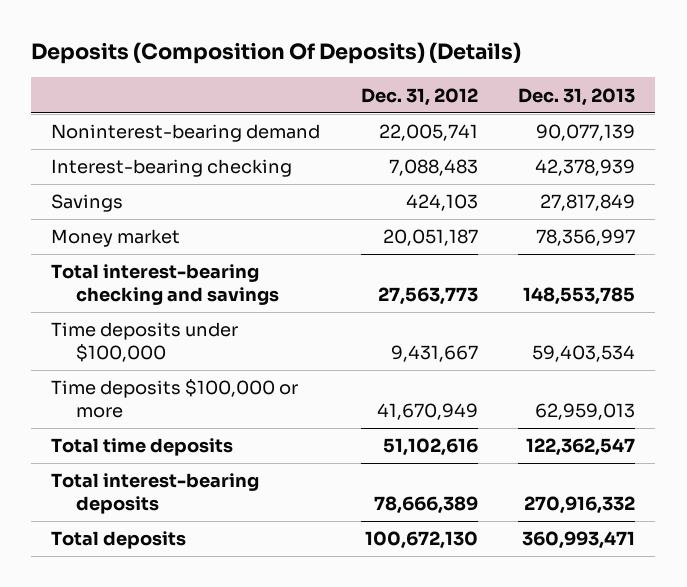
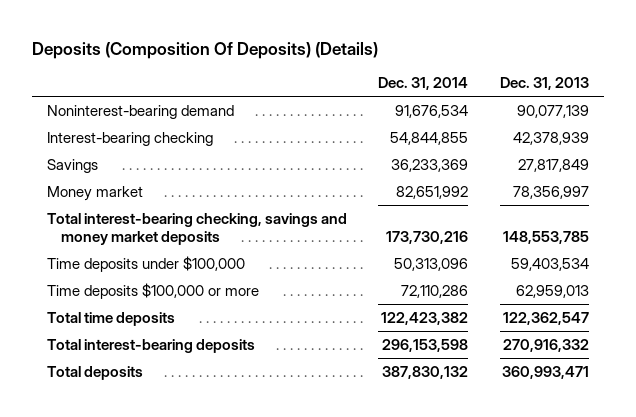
[360,87,478,106] Dec. 31, 2012 -> none
none -> [378,77,469,91] Dec. 31, 2014
[51,264,279,306] Total interest-bearing checking and savings -> [47,212,348,246] Total interest-bearing checking, savings and money market deposits

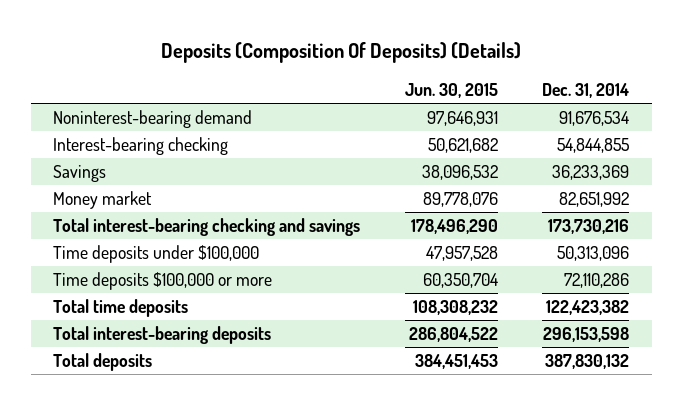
[499,77,589,91] Dec. 31, 2013 -> none
none -> [404,82,498,98] Jun. 30, 2015
[47,212,348,246] Total interest-bearing checking, savings and money market deposits -> [53,218,361,237] Total interest-bearing checking and savings

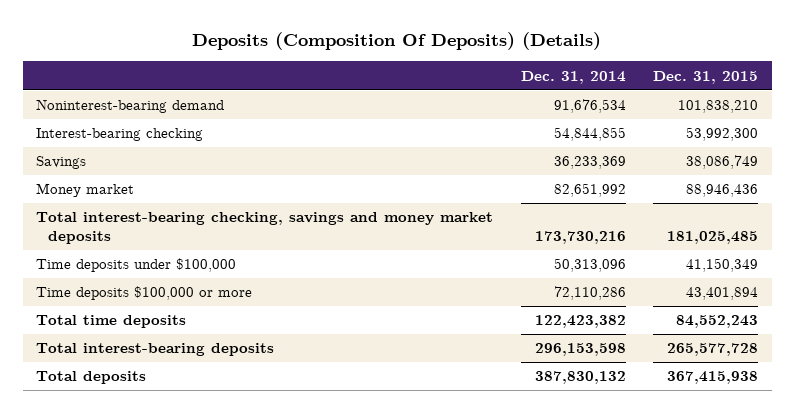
[404,82,498,98] Jun. 30, 2015 -> none
none -> [653,70,759,84] Dec. 31, 2015
[53,218,361,237] Total interest-bearing checking and savings -> [36,212,494,245] Total interest-bearing checking, savings and money market deposits

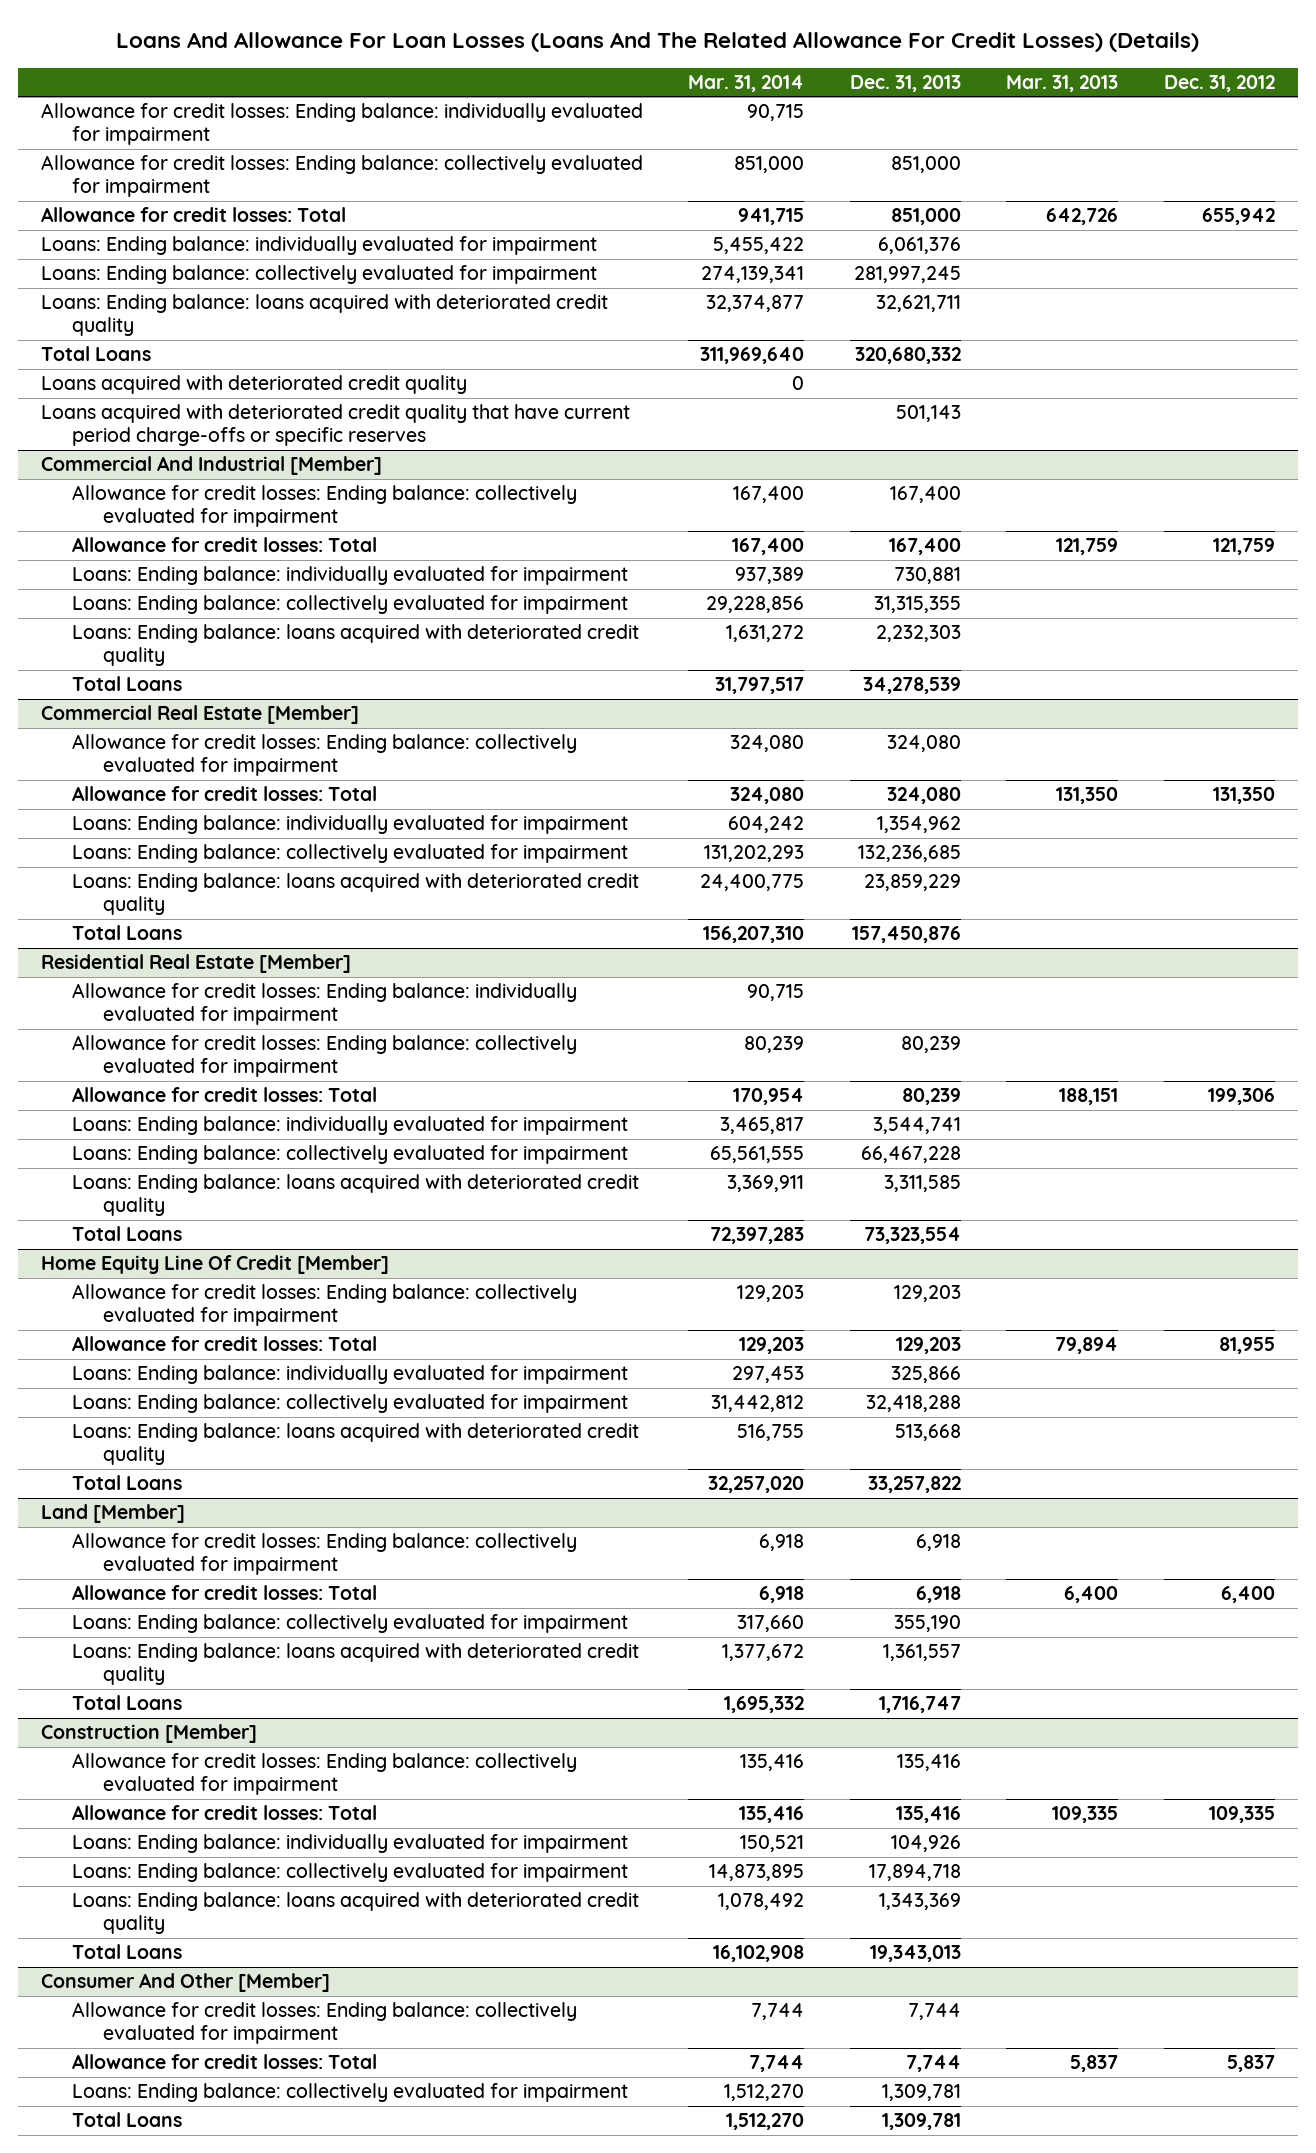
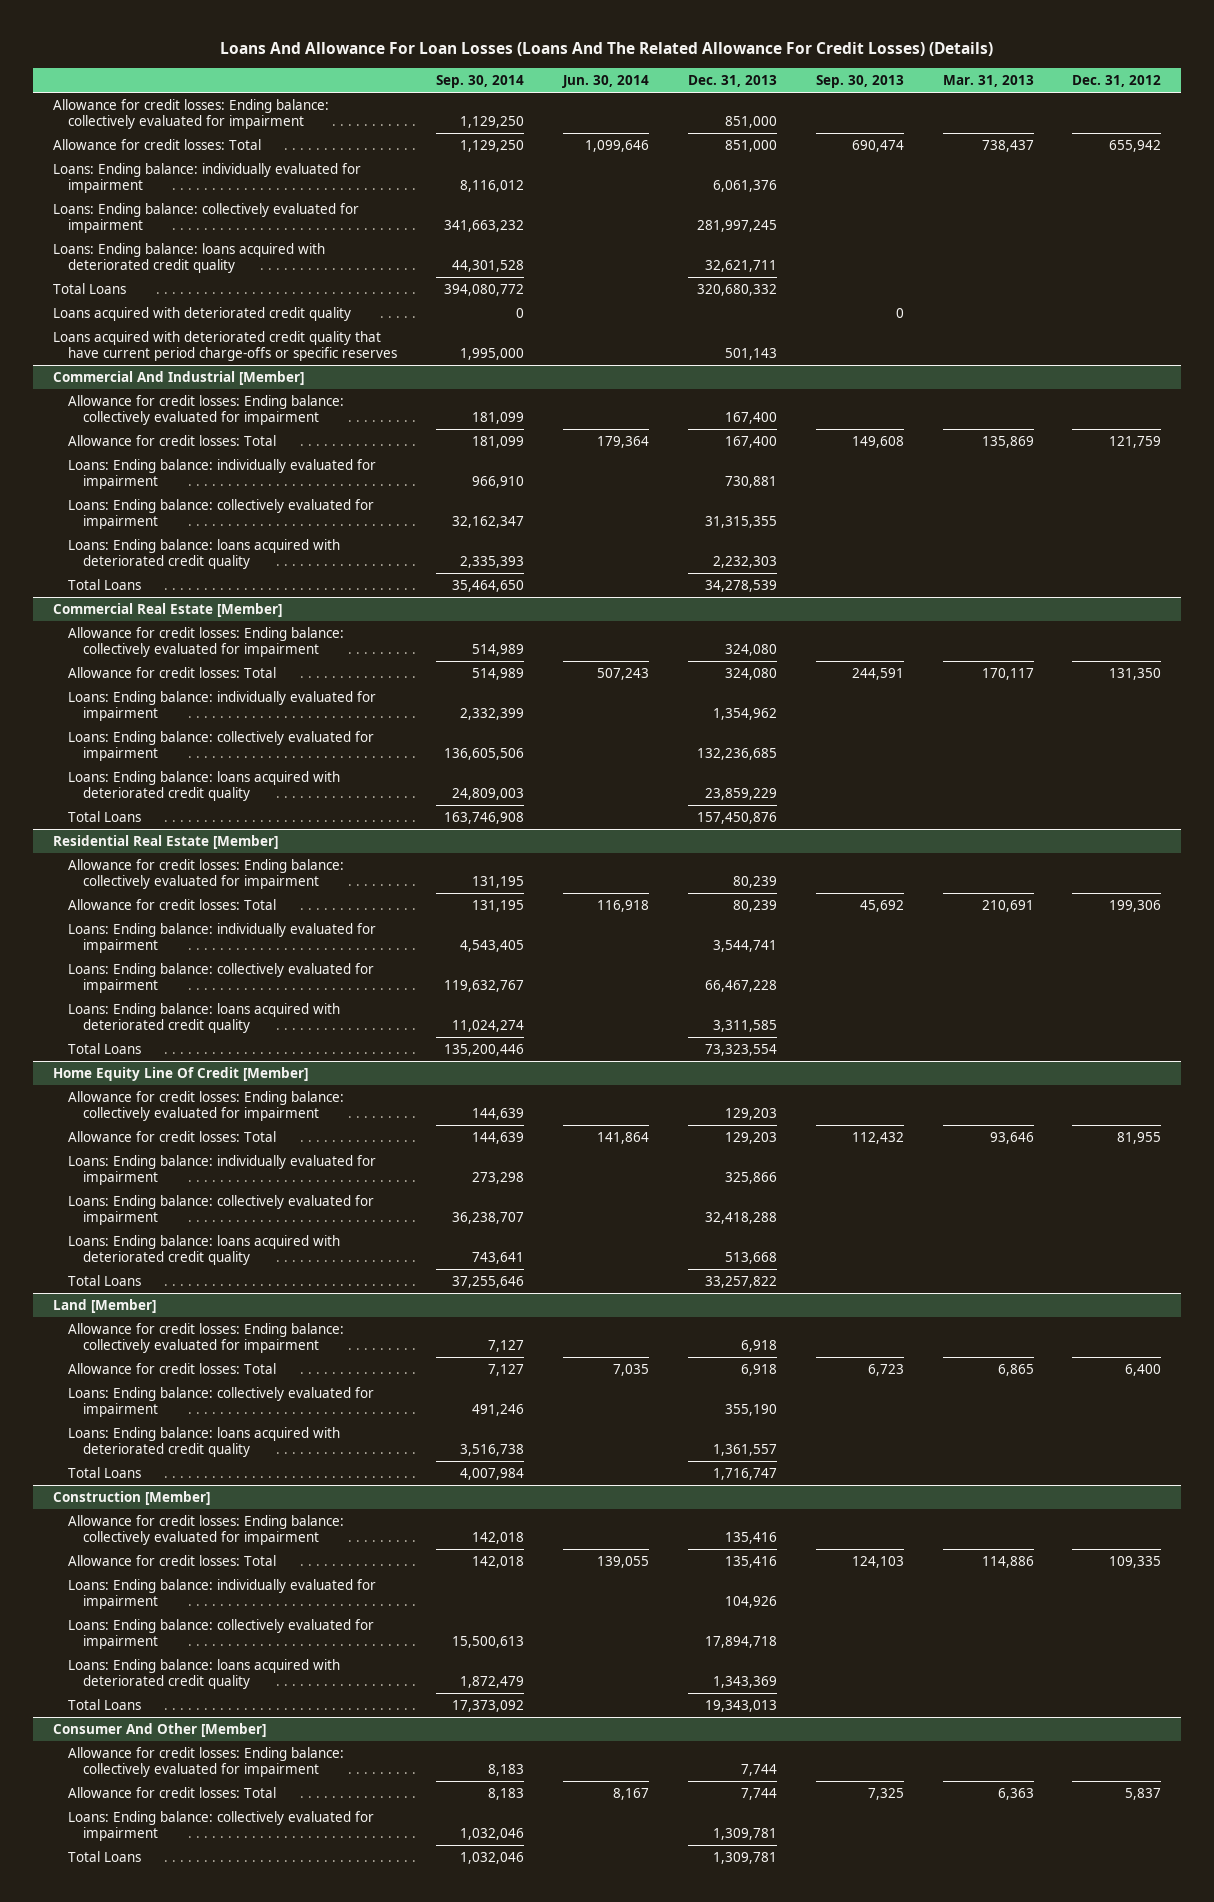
[688,74,805,92] Mar. 31, 2014 -> none
none -> [435,74,524,88] Sep. 30, 2014
none -> [561,74,649,88] Jun. 30, 2014
none -> [815,74,904,88] Sep. 30, 2013
[40,103,643,146] Allowance for credit losses: Ending balance: individually evaluated for impairment -> none
[1046,208,1119,226] 642,726 -> [981,139,1034,152] 738,437
[1056,538,1119,556] 121,759 -> [981,435,1034,448] 135,869
[1056,787,1119,805] 131,350 -> [981,667,1034,680] 170,117
[71,983,577,1026] Allowance for credit losses: Ending balance: individually evaluated for impairment -> none
[1059,1088,1119,1106] 188,151 -> [981,899,1034,912] 210,691
[1055,1337,1119,1355] 79,894 -> [989,1131,1034,1144] 93,646
[1064,1586,1119,1604] 6,400 -> [997,1363,1034,1376] 6,865
[1052,1806,1119,1824] 109,335 -> [981,1555,1034,1568] 114,886
[1070,2055,1119,2073] 5,837 -> [997,1787,1034,1800] 6,363

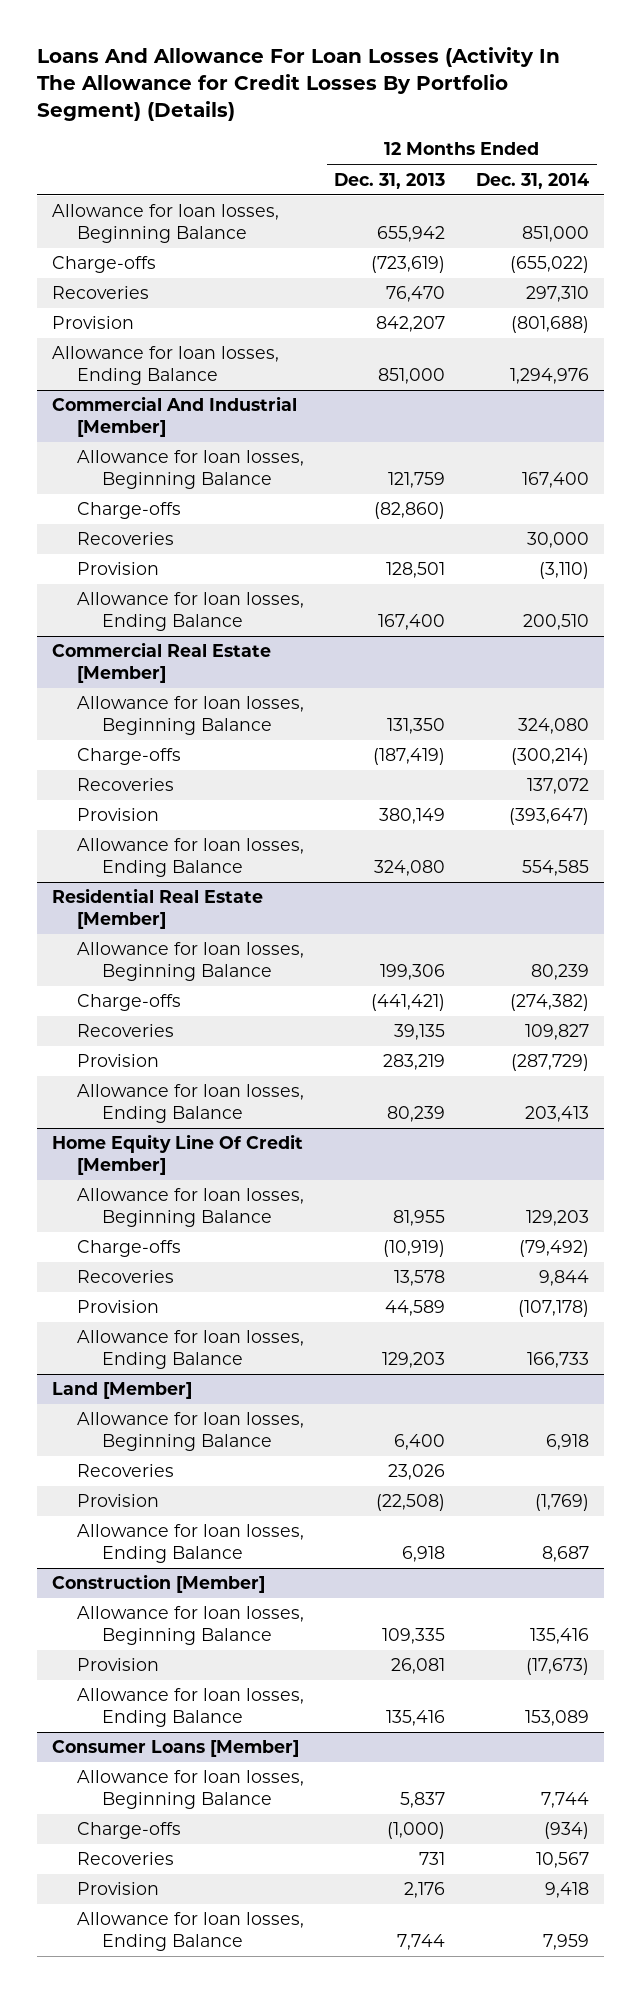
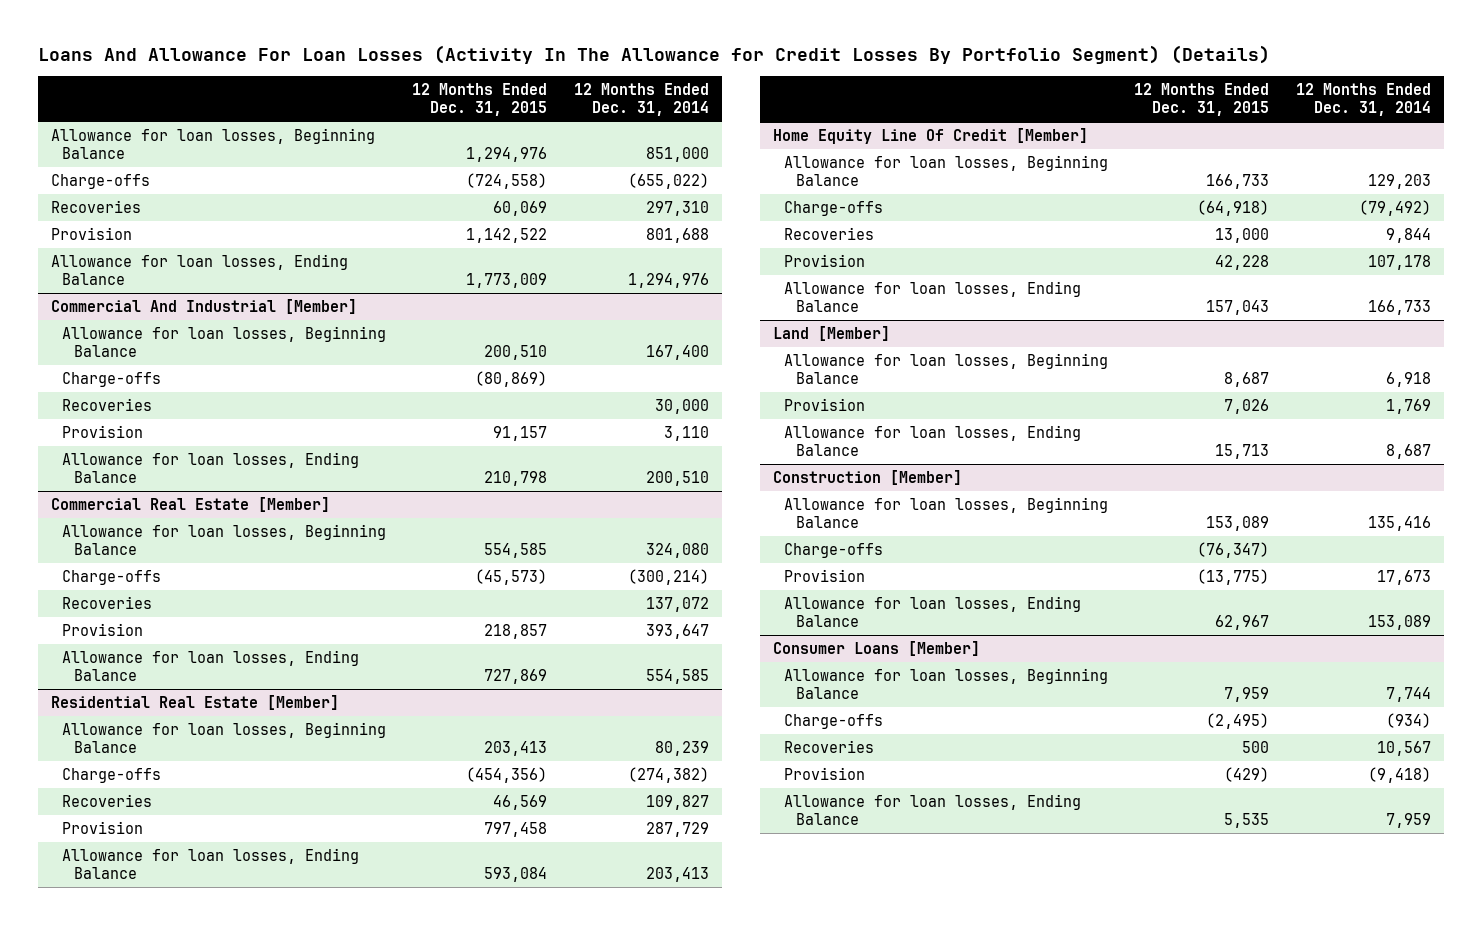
[334,172,446,189] Dec. 31, 2013 -> none
none -> [412,83,548,117] 12 Months Ended Dec. 31, 2015
[511,316,590,334] (801,688) -> [645,227,709,243] 801,688
[539,562,590,580] (3,110) -> [663,425,709,441] 3,110
[509,808,590,826] (393,647) -> [645,623,709,639] 393,647
[511,1054,590,1072] (287,729) -> [645,821,709,837] 287,729
[518,1300,590,1318] (107,178) -> [1367,254,1431,270] 107,178
[76,1464,174,1478] Recoveries -> none
[535,1494,590,1512] (1,769) -> [1385,398,1431,414] 1,769
none -> [784,542,884,558] Charge-offs
[526,1658,590,1676] (17,673) -> [1376,569,1431,585] 17,673
[545,1882,590,1899] 9,418 -> [1367,766,1431,783] (9,418)

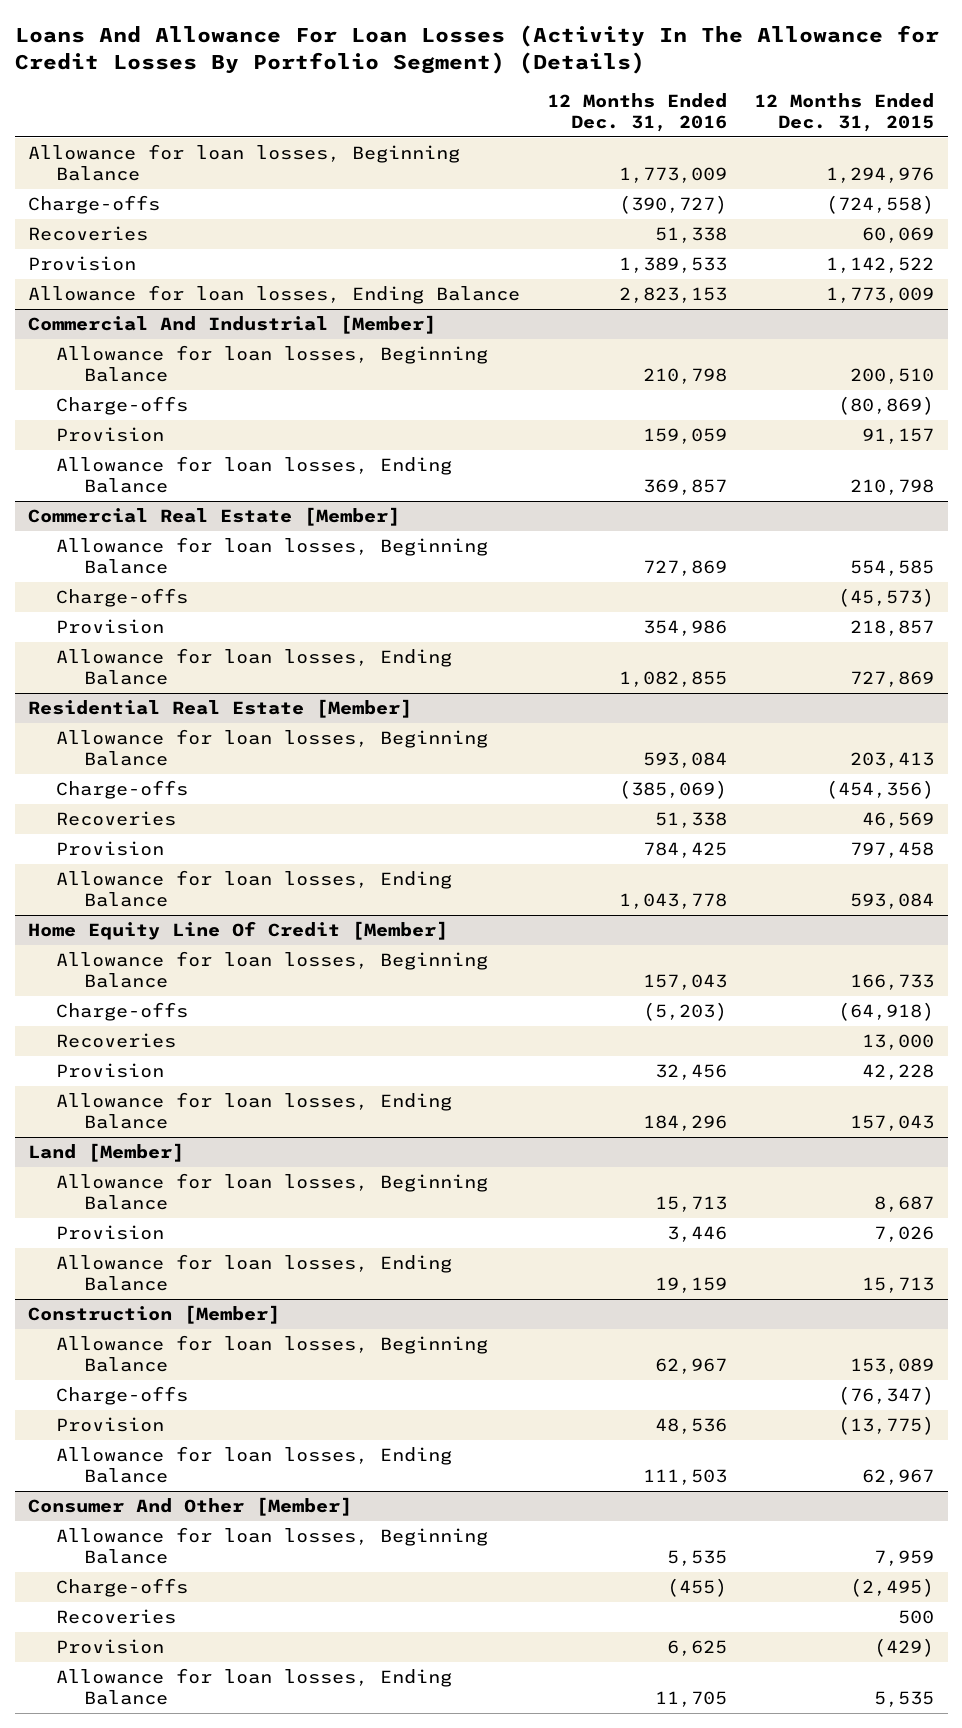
[573,83,709,117] 12 Months Ended Dec. 31, 2014 -> none
none -> [547,93,728,132] 12 Months Ended Dec. 31, 2016
[62,397,153,411] Recoveries -> none
[62,595,153,609] Recoveries -> none
[772,640,980,656] Consumer Loans [Member] -> [28,1497,353,1517] Consumer And Other [Member]

